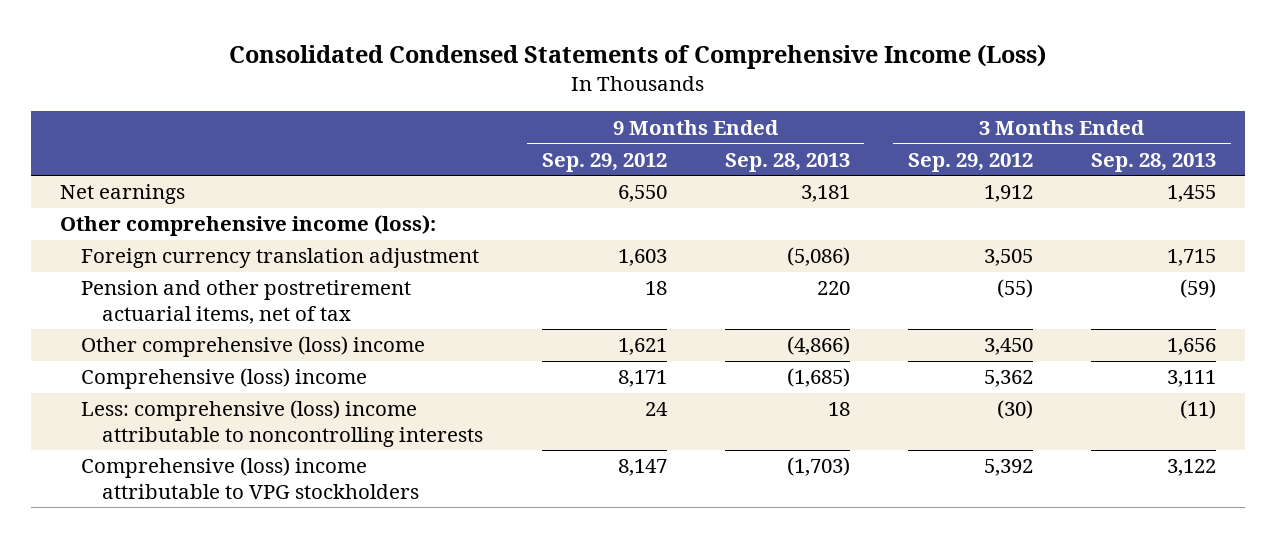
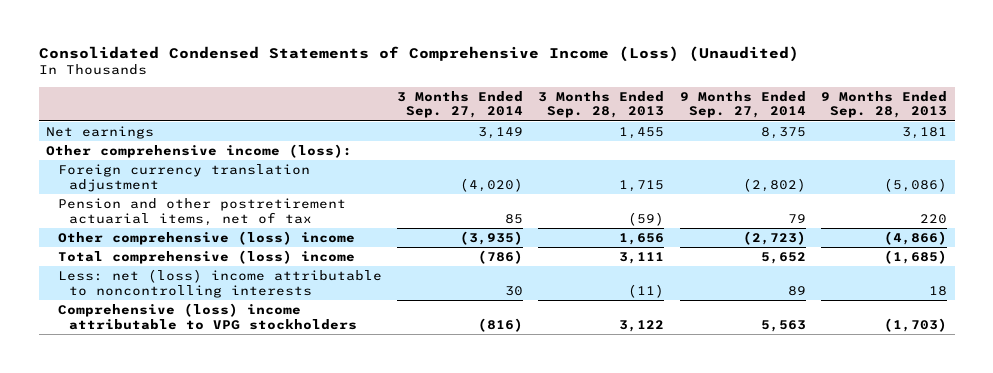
[229,44,1047,70] Consolidated Condensed Statements of Comprehensive Income (Loss) -> [38,45,799,62] Consolidated Condensed Statements of Comprehensive Income (Loss) (Unaudited)
[541,152,667,172] Sep. 29, 2012 -> none
[907,152,1033,172] Sep. 29, 2012 -> none
none -> [397,90,524,119] 3 Months Ended Sep. 27, 2014
none -> [679,90,806,119] 9 Months Ended Sep. 27, 2014
[81,368,368,390] Comprehensive (loss) income -> [57,249,355,264] Total comprehensive (loss) income
[81,400,484,447] Less: comprehensive (loss) income attributable to noncontrolling interests -> [57,268,382,298] Less: net (loss) income attributable to noncontrolling interests

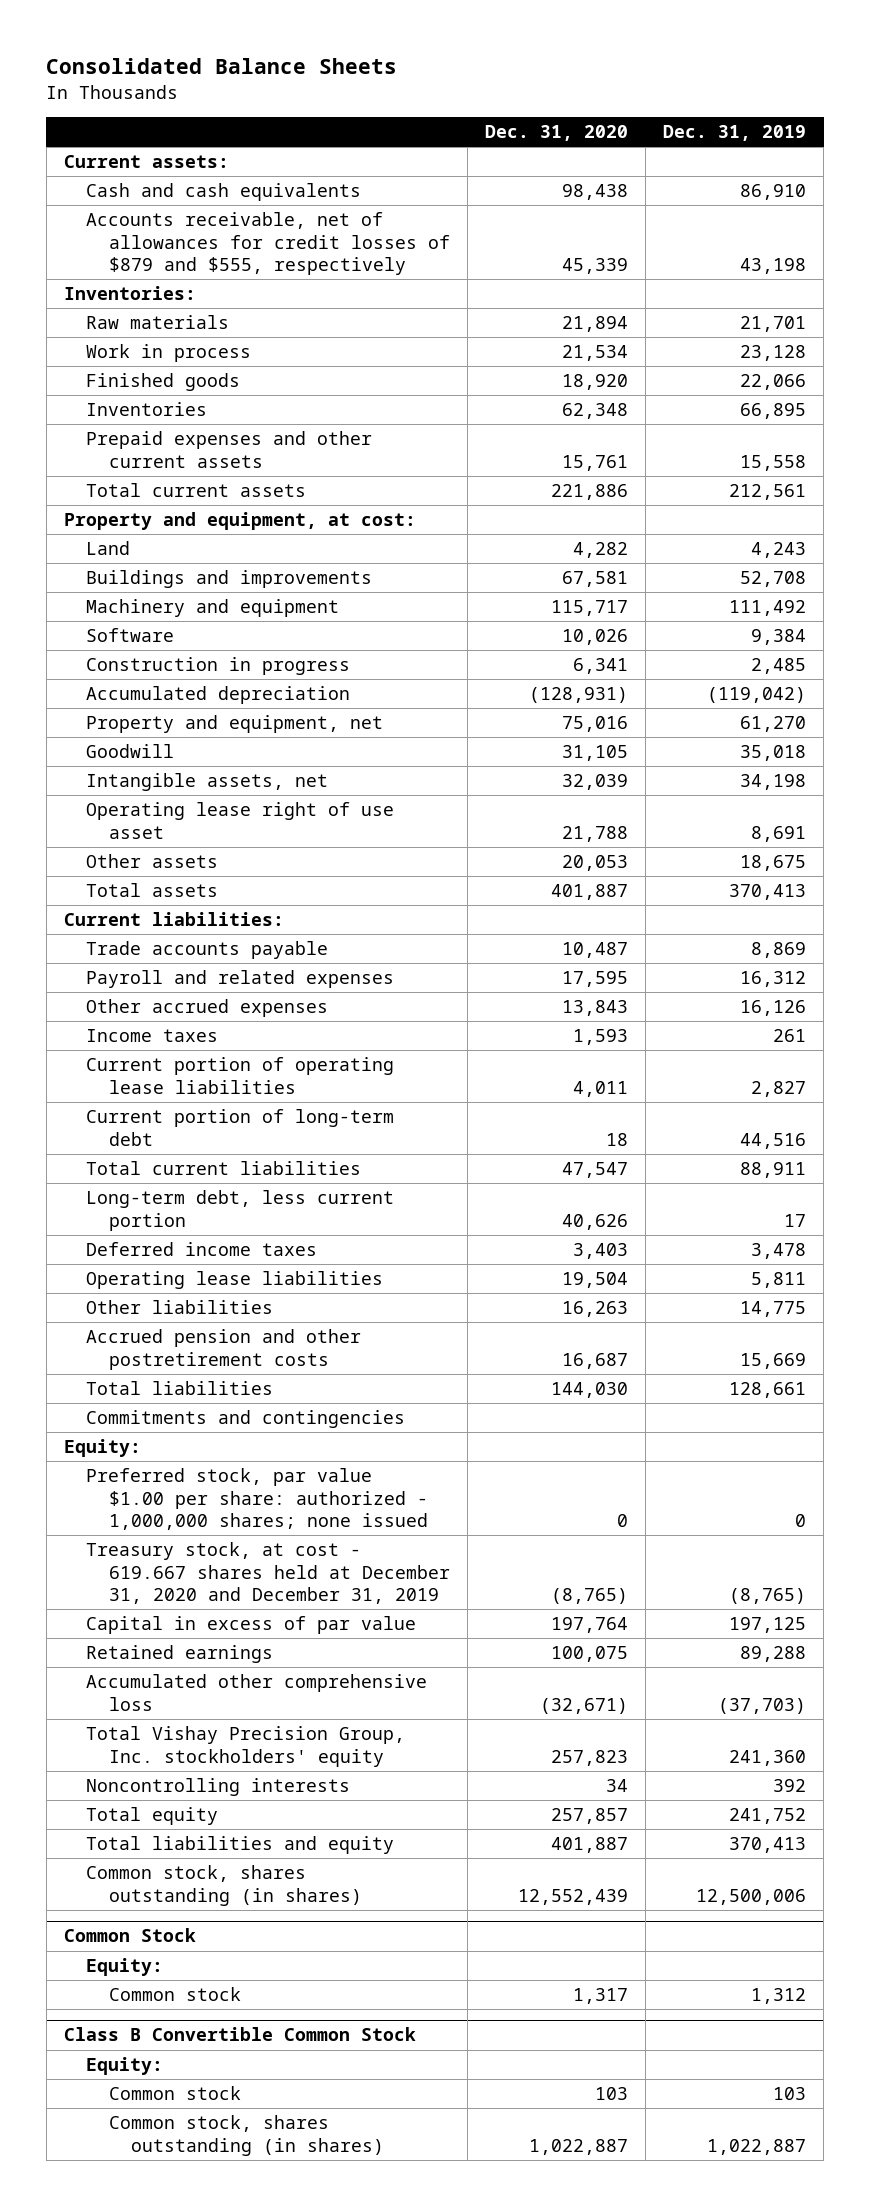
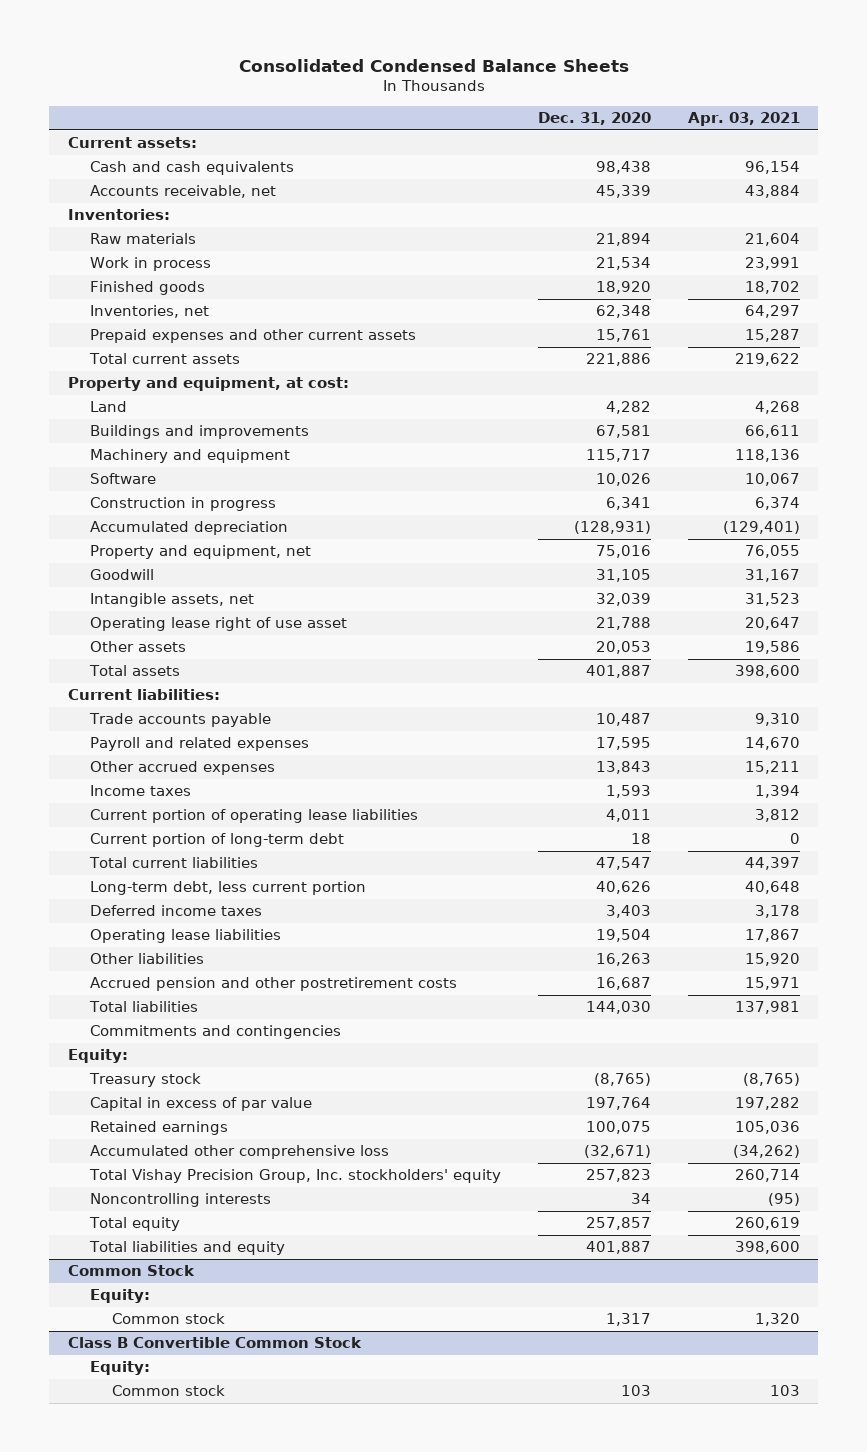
[46,58,398,75] Consolidated Balance Sheets -> [238,58,629,72] Consolidated Condensed Balance Sheets
[662,125,806,142] Dec. 31, 2019 -> none
none -> [687,112,800,127] Apr. 03, 2021
[86,212,450,276] Accounts receivable, net of allowances for credit losses of $879 and $555, respectively -> [89,185,276,199] Accounts receivable, net
[86,402,208,417] Inventories -> [89,305,209,319] Inventories, net
[86,1468,428,1531] Preferred stock, par value $1.00 per share: authorized - 1,000,000 shares; none issued -> none
[86,1542,450,1605] Treasury stock, at cost - 619.667 shares held at December 31, 2020 and December 31, 2019 -> [88,1073,201,1088] Treasury stock
[86,1865,362,1906] Common stock, shares outstanding (in shares) -> none
[108,2115,384,2156] Common stock, shares outstanding (in shares) -> none

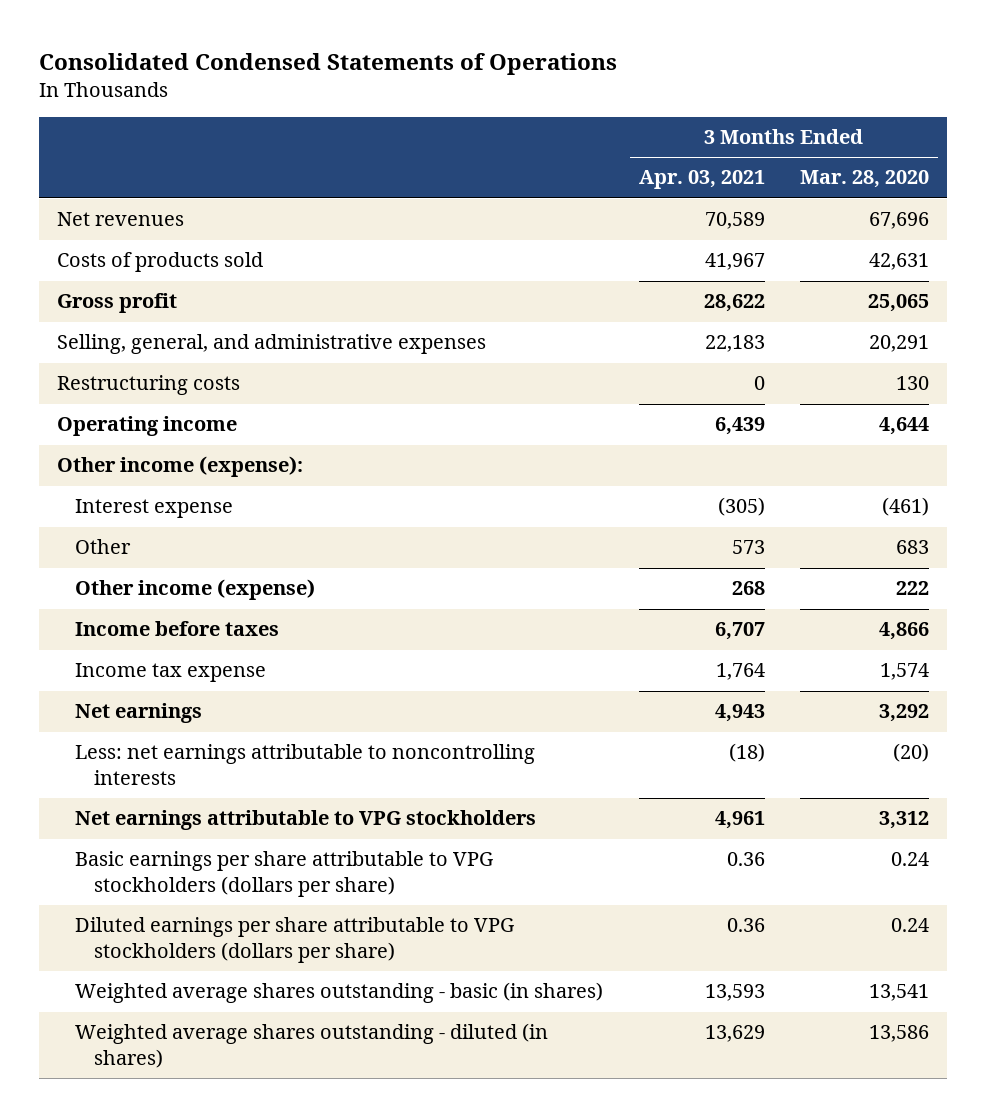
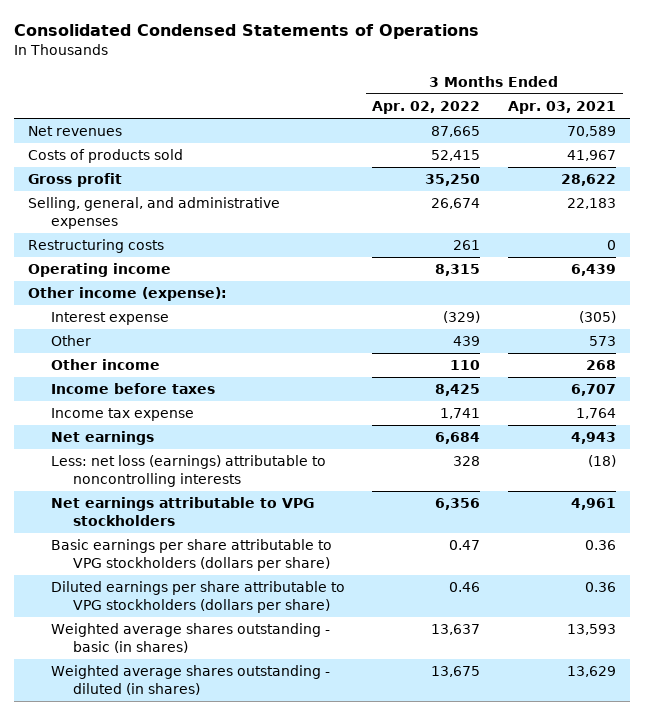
[800,170,930,189] Mar. 28, 2020 -> none
none -> [372,101,481,115] Apr. 02, 2022
[75,579,316,601] Other income (expense) -> [50,359,160,371] Other income
[75,744,536,786] Less: net earnings attributable to noncontrolling interests -> [50,455,326,487] Less: net loss (earnings) attributable to noncontrolling interests

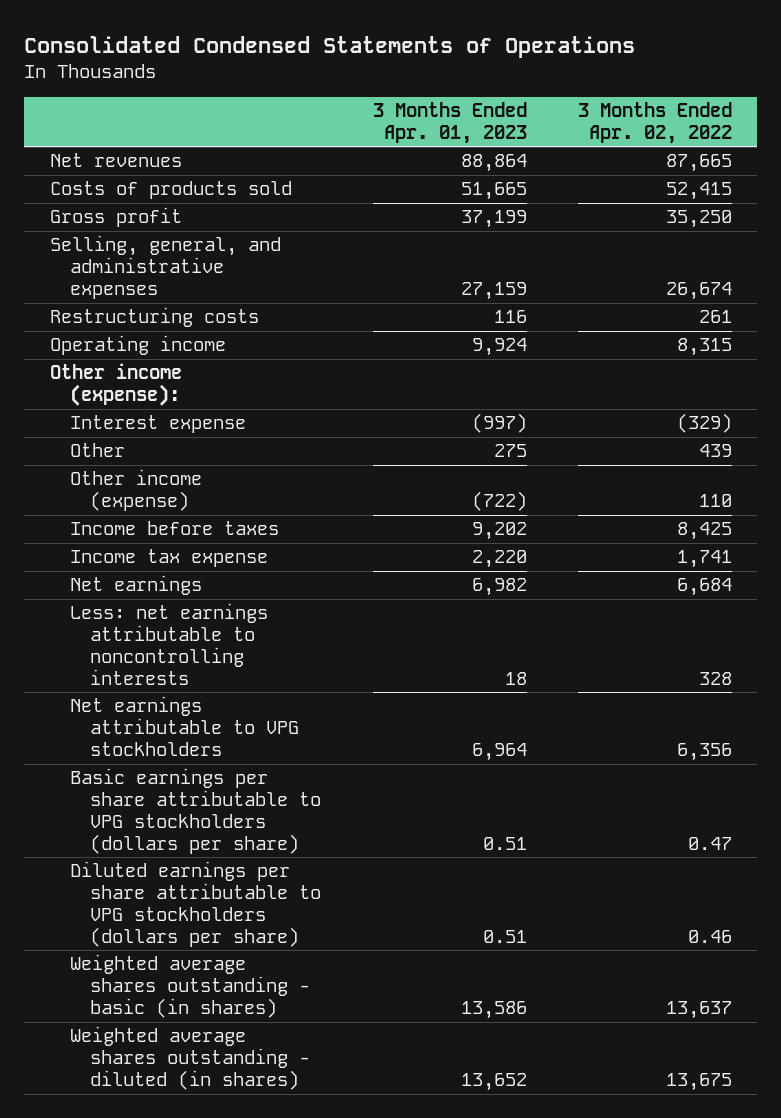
[508,101,617,115] Apr. 03, 2021 -> none
none -> [372,102,527,145] 3 Months Ended Apr. 01, 2023
[50,359,160,371] Other income -> [70,469,203,512] Other income (expense)
[50,455,326,487] Less: net loss (earnings) attributable to noncontrolling interests -> [70,603,269,686] Less: net earnings attributable to noncontrolling interests

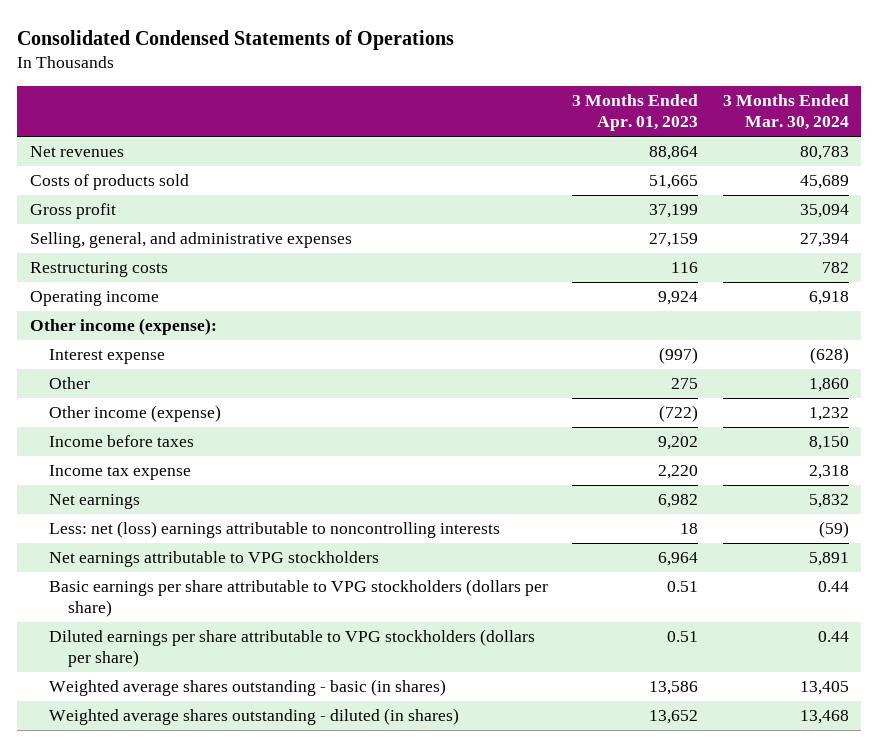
[577,102,732,145] 3 Months Ended Apr. 02, 2022 -> none
none -> [722,94,849,131] 3 Months Ended Mar. 30, 2024
[70,603,269,686] Less: net earnings attributable to noncontrolling interests -> [48,521,500,539] Less: net (loss) earnings attributable to noncontrolling interests

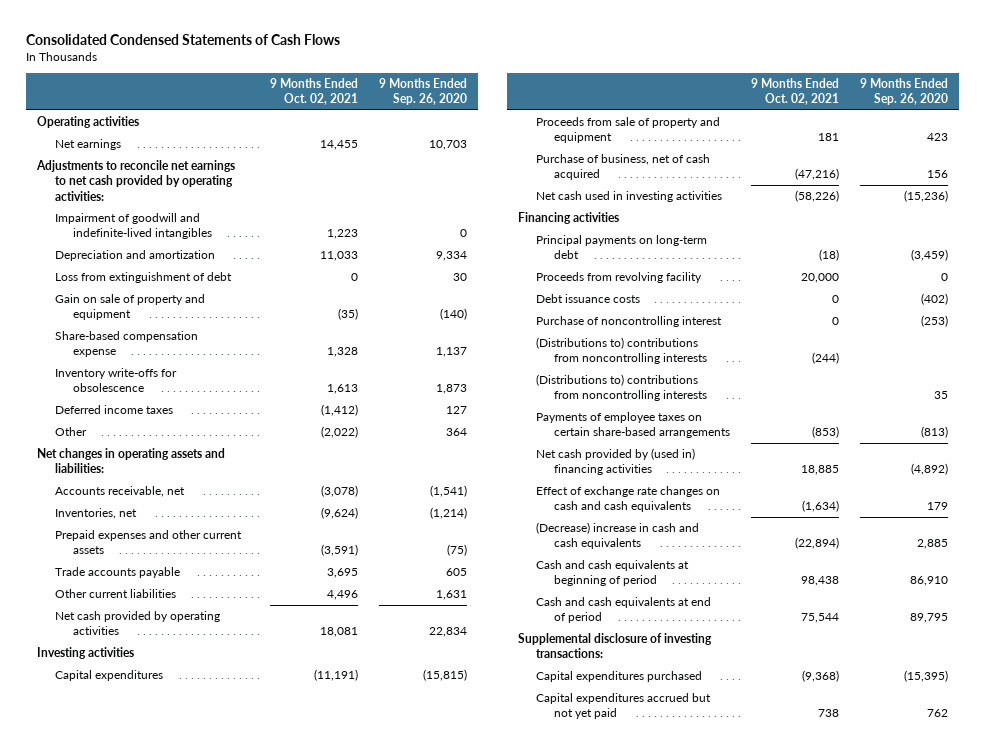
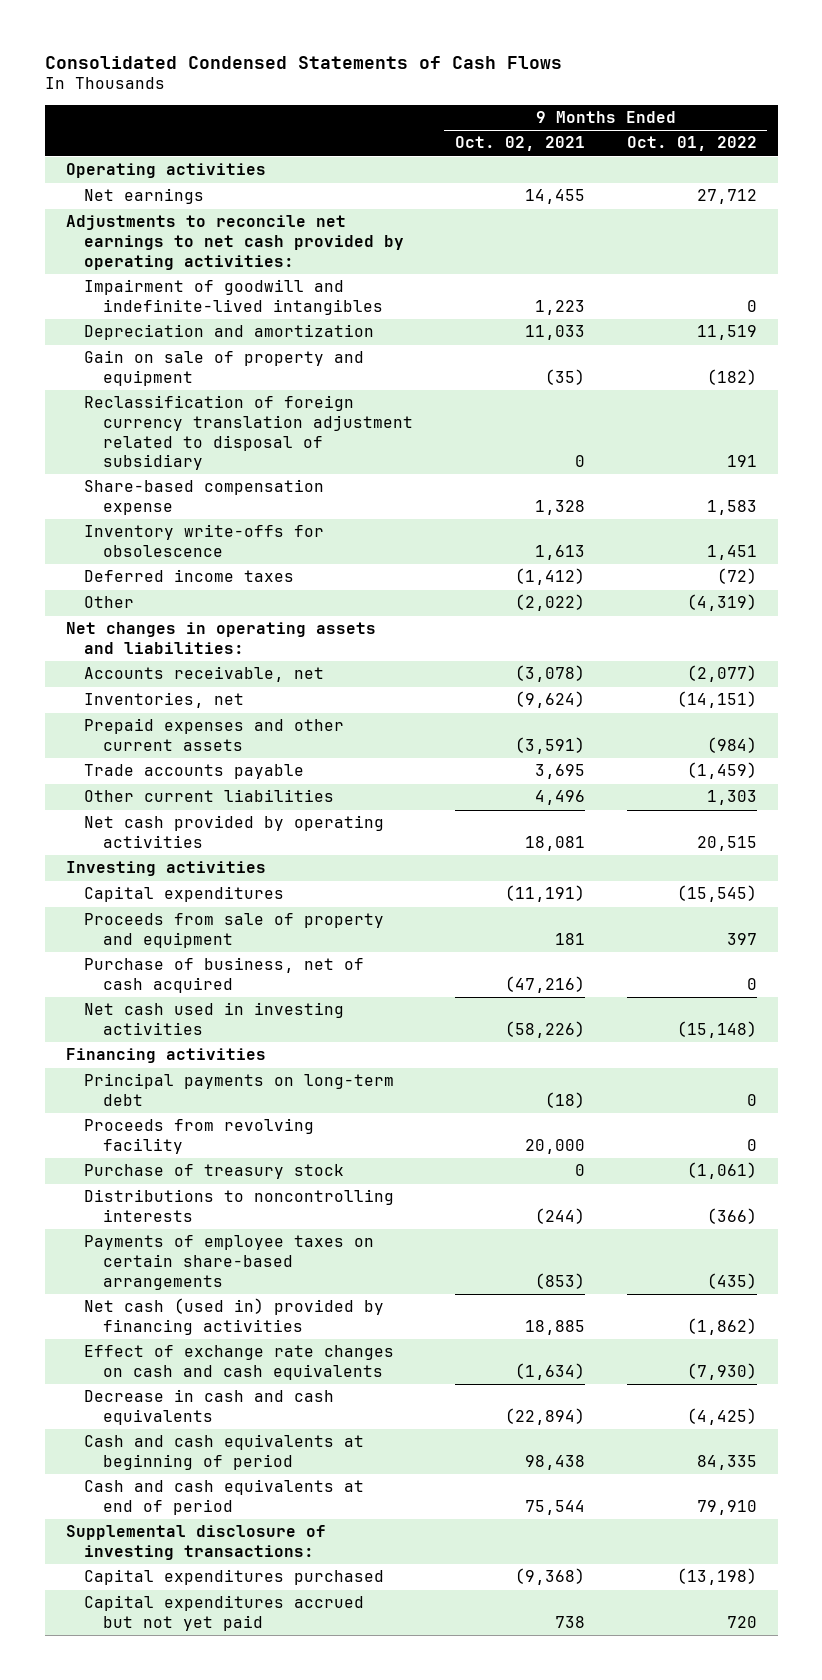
[379,78,468,106] 9 Months Ended Sep. 26, 2020 -> none
none -> [626,136,757,152] Oct. 01, 2022
[54,272,232,284] Loss from extinguishment of debt -> none
none -> [84,395,413,471] Reclassification of foreign currency translation adjustment related to disposal of subsidiary
[535,294,640,304] Debt issuance costs -> none
[535,316,722,328] Purchase of noncontrolling interest -> none
[535,374,708,402] (Distributions to) contributions from noncontrolling interests -> none
none -> [84,1164,345,1180] Purchase of treasury stock
[535,337,708,365] (Distributions to) contributions from noncontrolling interests -> [84,1189,395,1222] Distributions to noncontrolling interests
[535,448,695,476] Net cash provided by (used in) financing activities -> [84,1298,385,1335] Net cash (used in) provided by financing activities
[535,522,699,550] (Decrease) increase in cash and cash equivalents -> [84,1389,335,1425] Decrease in cash and cash equivalents

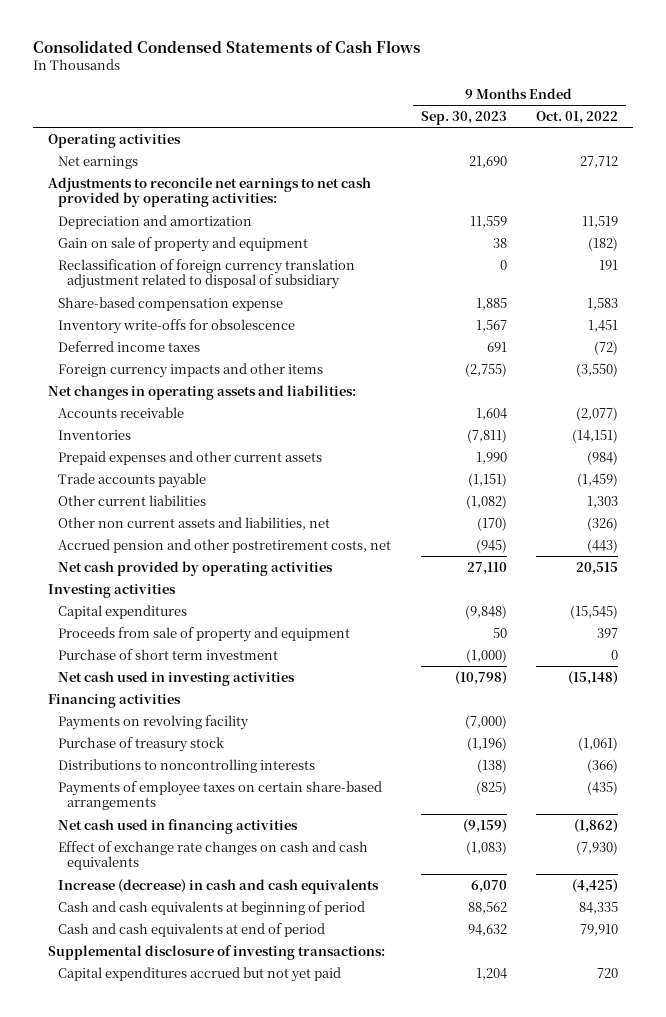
[454,136,585,152] Oct. 02, 2021 -> none
none -> [420,111,507,126] Sep. 30, 2023
[84,279,383,315] Impairment of goodwill and indefinite-lived intangibles -> none
[84,596,135,609] Other -> none
none -> [57,362,323,378] Foreign currency impacts and other items
[84,666,325,683] Accounts receivable, net -> [57,406,184,418] Accounts receivable
[84,692,245,709] Inventories, net -> [57,429,131,440] Inventories
none -> [57,516,330,530] Other non current assets and liabilities, net
none -> [57,538,391,553] Accrued pension and other postretirement costs, net
[84,957,365,993] Purchase of business, net of cash acquired -> none
none -> [57,648,278,660] Purchase of short term investment
[84,1073,395,1106] Principal payments on long-term debt -> none
[84,1118,315,1154] Proceeds from revolving facility -> none
none -> [57,714,249,730] Payments on revolving facility
[84,1298,385,1335] Net cash (used in) provided by financing activities -> [57,818,298,834] Net cash used in financing activities
[84,1389,335,1425] Decrease in cash and cash equivalents -> [57,878,379,894] Increase (decrease) in cash and cash equivalents
[84,1569,385,1586] Capital expenditures purchased -> none

